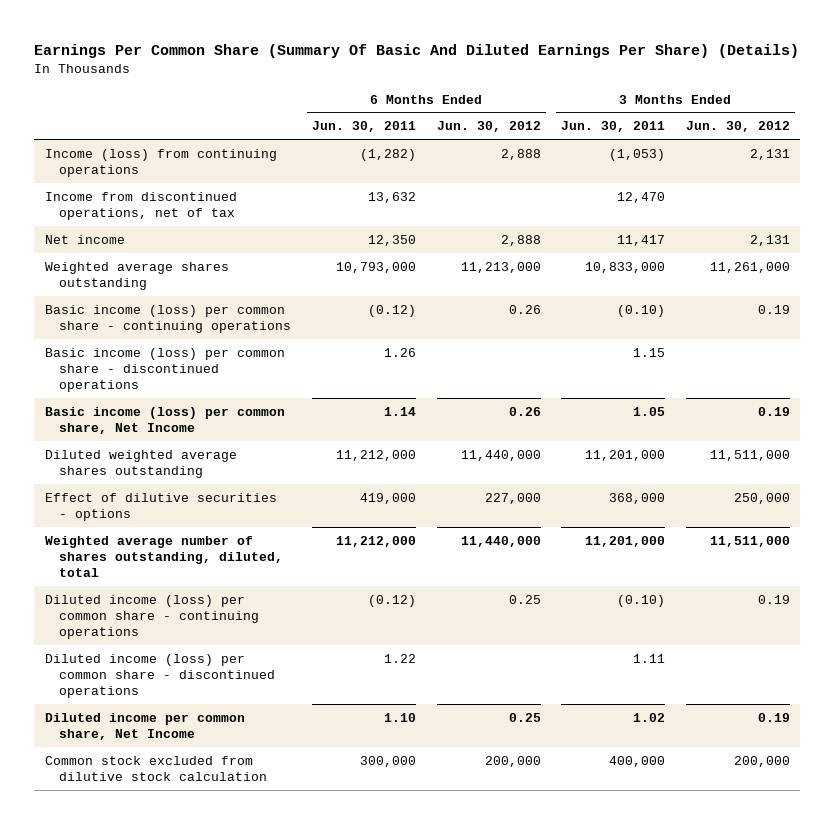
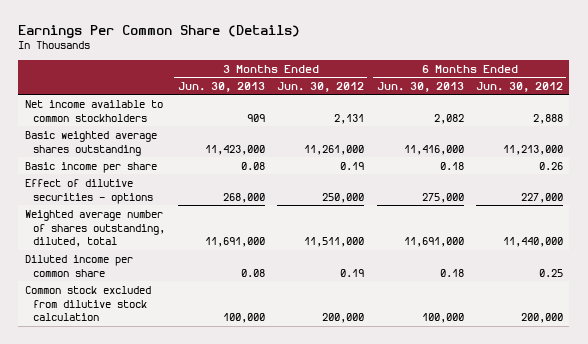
[34,43,800,58] Earnings Per Common Share (Summary Of Basic And Diluted Earnings Per Share) (Details) -> [18,24,301,38] Earnings Per Common Share (Details)
[312,121,417,133] Jun. 30, 2011 -> none
[561,121,666,133] Jun. 30, 2011 -> none
none -> [177,81,265,92] Jun. 30, 2013
none -> [376,81,464,92] Jun. 30, 2013
[44,148,277,177] Income (loss) from continuing operations -> none
[44,191,237,220] Income from discontinued operations, net of tax -> none
[44,304,292,333] Basic income (loss) per common share - continuing operations -> none
[44,347,285,392] Basic income (loss) per common share - discontinued operations -> none
[44,449,237,478] Diluted weighted average shares outstanding -> none
[44,234,125,244] Net income -> [24,99,163,122] Net income available to common stockholders
[44,261,229,290] Weighted average shares outstanding -> [24,130,157,156] Basic weighted average shares outstanding
[44,406,285,434] Basic income (loss) per common share, Net Income -> [24,161,157,173] Basic income per share
[44,594,260,639] Diluted income (loss) per common share - continuing operations -> none
[44,653,276,698] Diluted income (loss) per common share - discontinued operations -> none
[44,712,245,740] Diluted income per common share, Net Income -> [24,254,133,277] Diluted income per common share

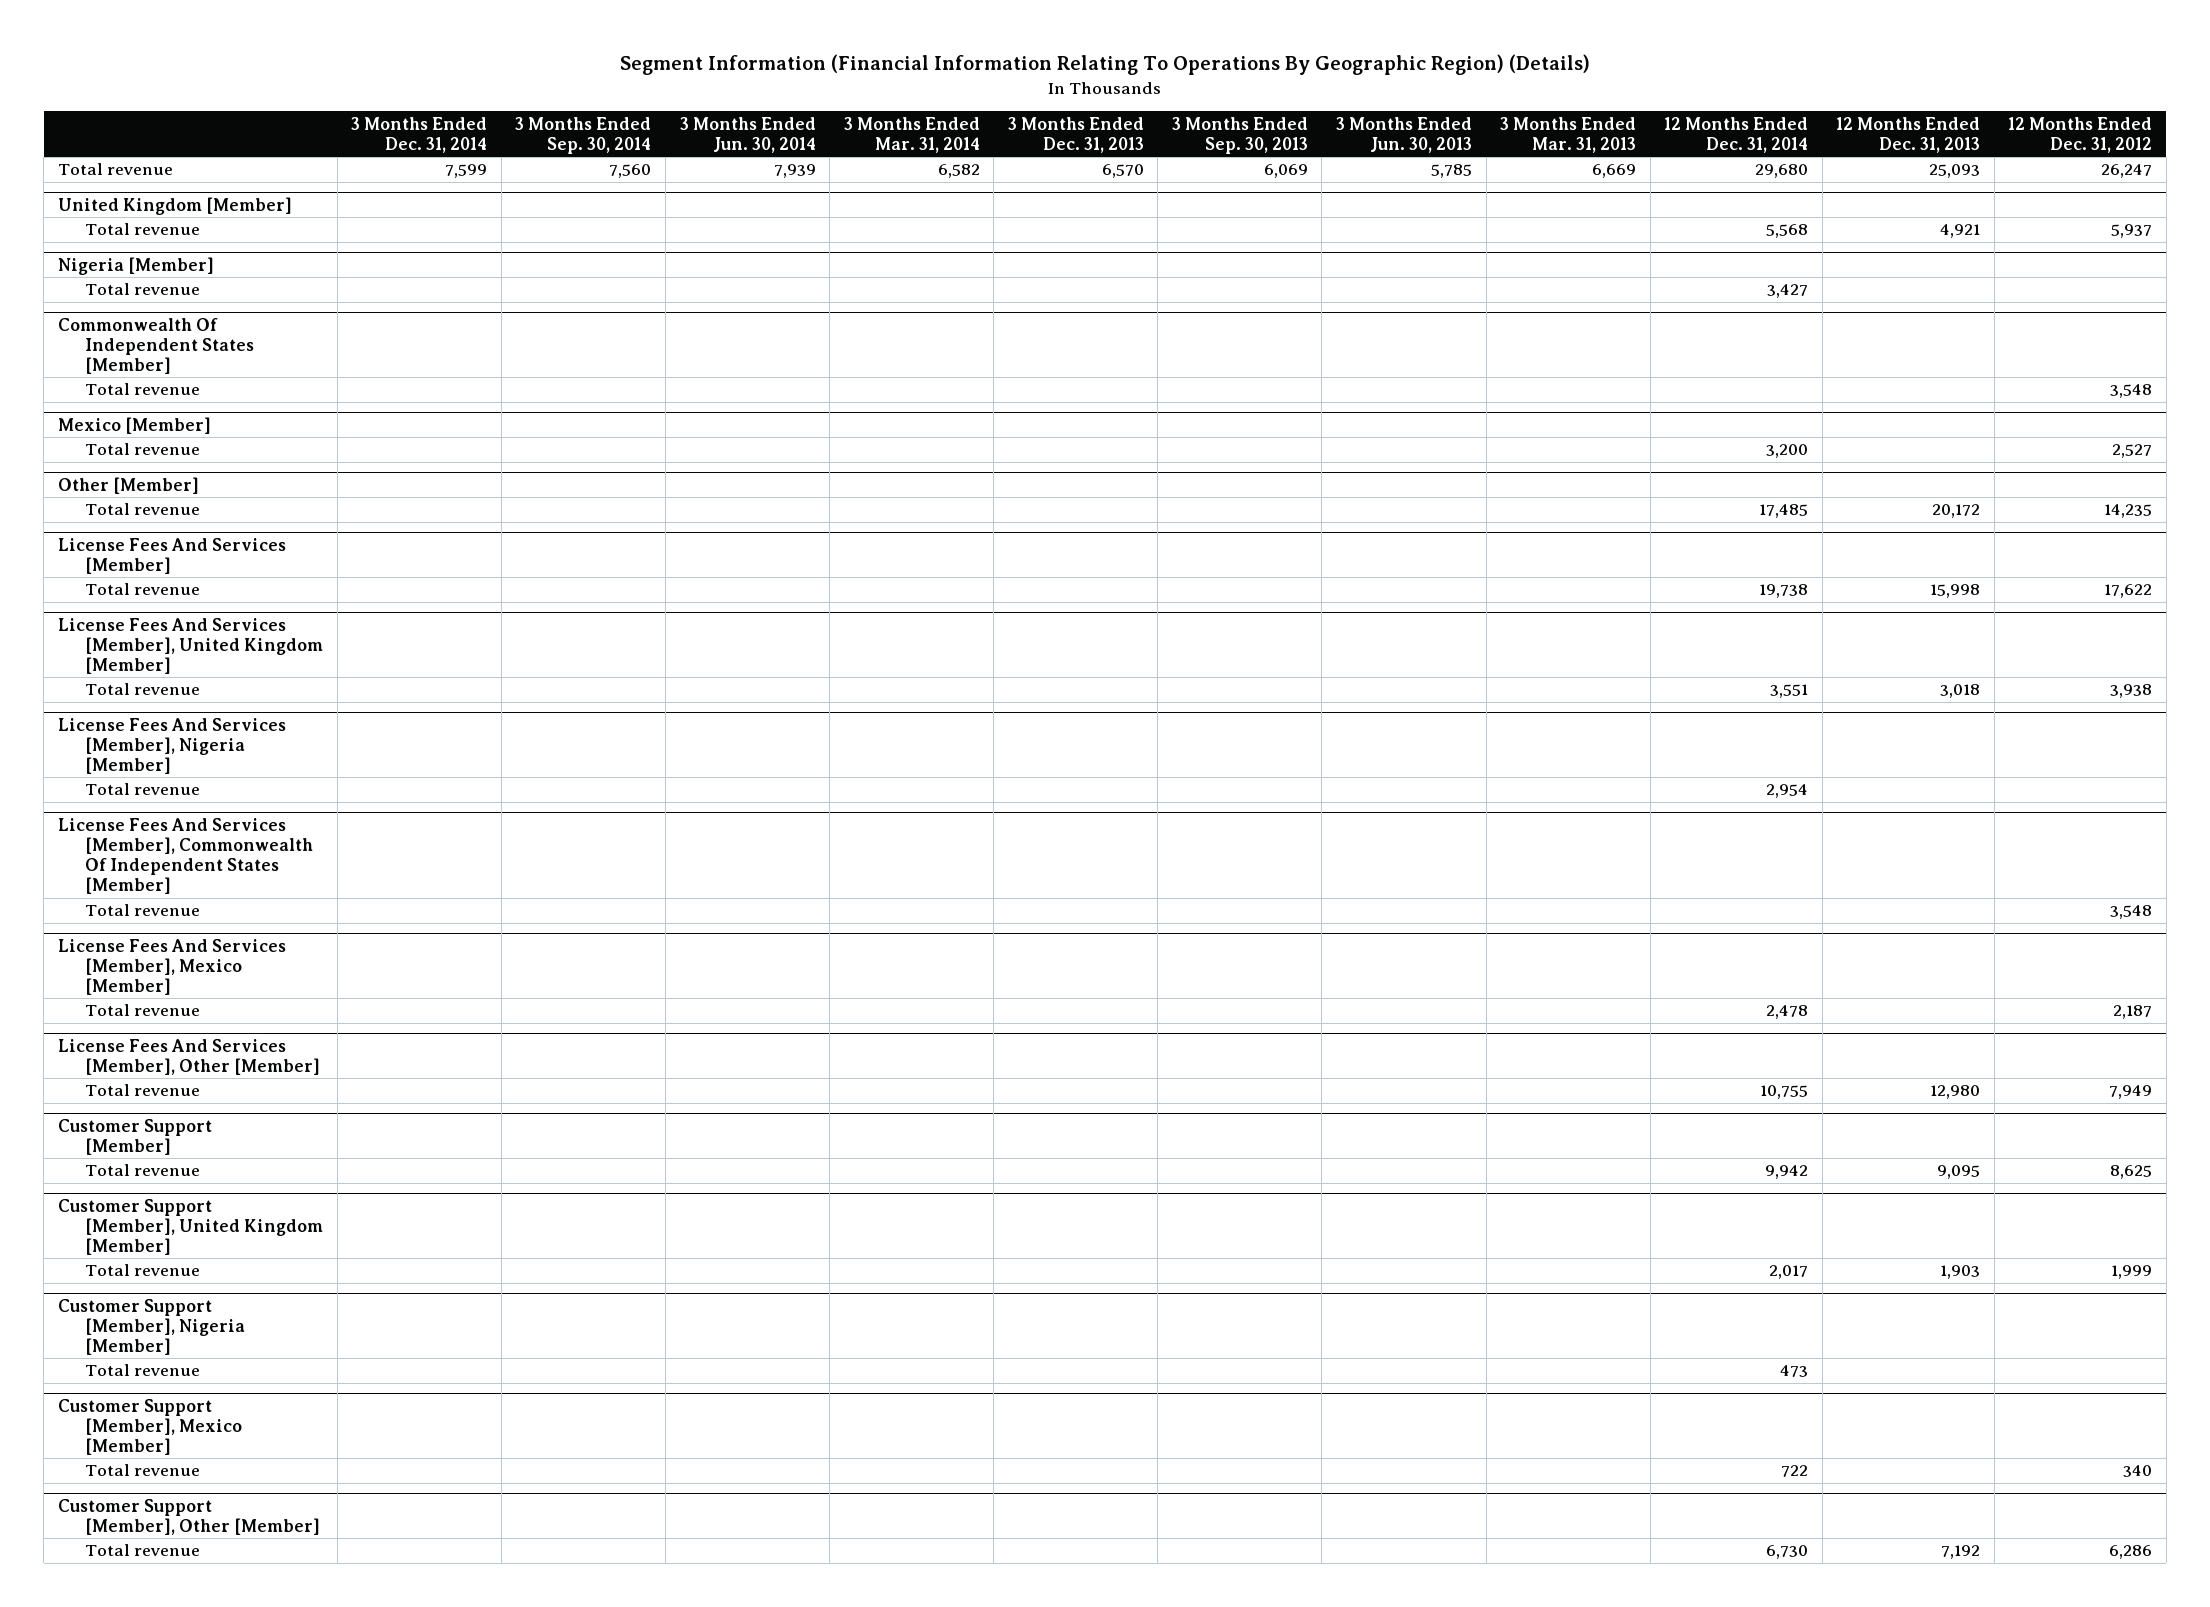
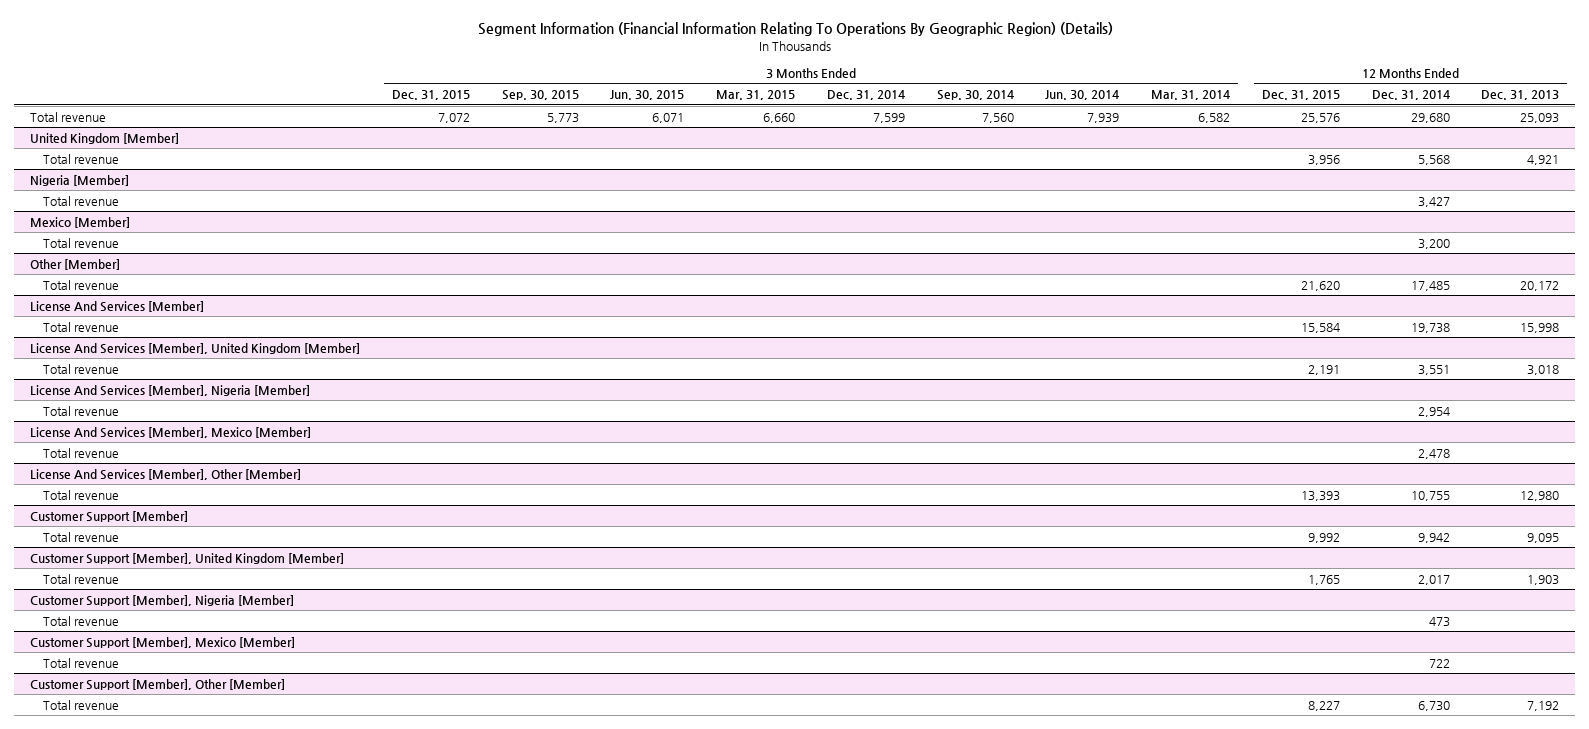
[1007,116,1144,153] 3 Months Ended Dec. 31, 2013 -> none
[1171,116,1308,154] 3 Months Ended Sep. 30, 2013 -> none
[1335,116,1472,153] 3 Months Ended Jun. 30, 2013 -> none
[1500,116,1637,153] 3 Months Ended Mar. 31, 2013 -> none
[2008,116,2153,153] 12 Months Ended Dec. 31, 2012 -> none
none -> [391,90,470,101] Dec. 31, 2015
none -> [501,90,579,101] Sep. 30, 2015
none -> [610,90,685,101] Jun. 30, 2015
none -> [716,90,796,101] Mar. 31, 2015
none -> [1261,90,1340,101] Dec. 31, 2015
[57,317,255,375] Commonwealth Of Independent States [Member] -> none
[85,383,201,396] Total revenue -> none
[57,537,286,574] License Fees And Services [Member] -> [30,300,205,312] License And Services [Member]
[57,617,324,675] License Fees And Services [Member], United Kingdom [Member] -> [30,342,361,354] License And Services [Member], United Kingdom [Member]
[57,717,286,775] License Fees And Services [Member], Nigeria [Member] -> [30,384,311,396] License And Services [Member], Nigeria [Member]
[57,817,314,895] License Fees And Services [Member], Commonwealth Of Independent States [Member] -> none
[85,904,201,917] Total revenue -> none
[57,938,286,996] License Fees And Services [Member], Mexico [Member] -> [30,426,312,438] License And Services [Member], Mexico [Member]
[57,1038,321,1075] License Fees And Services [Member], Other [Member] -> [30,468,302,480] License And Services [Member], Other [Member]

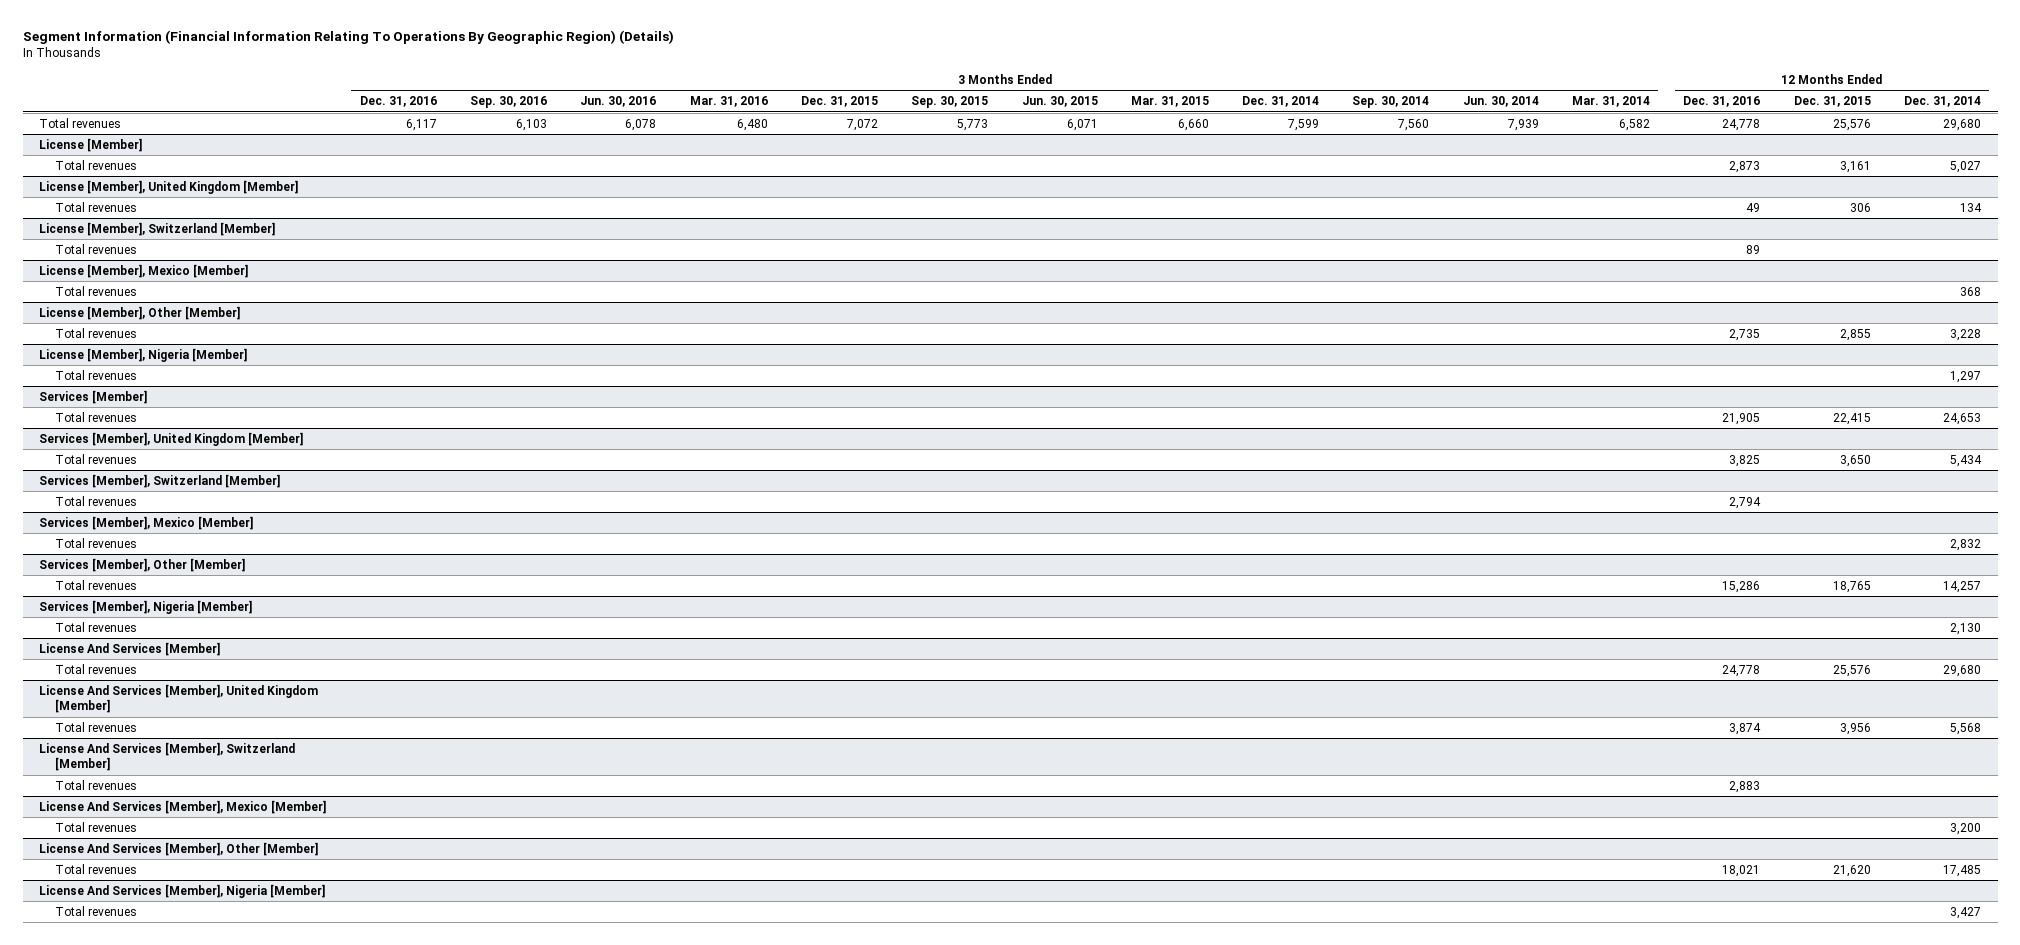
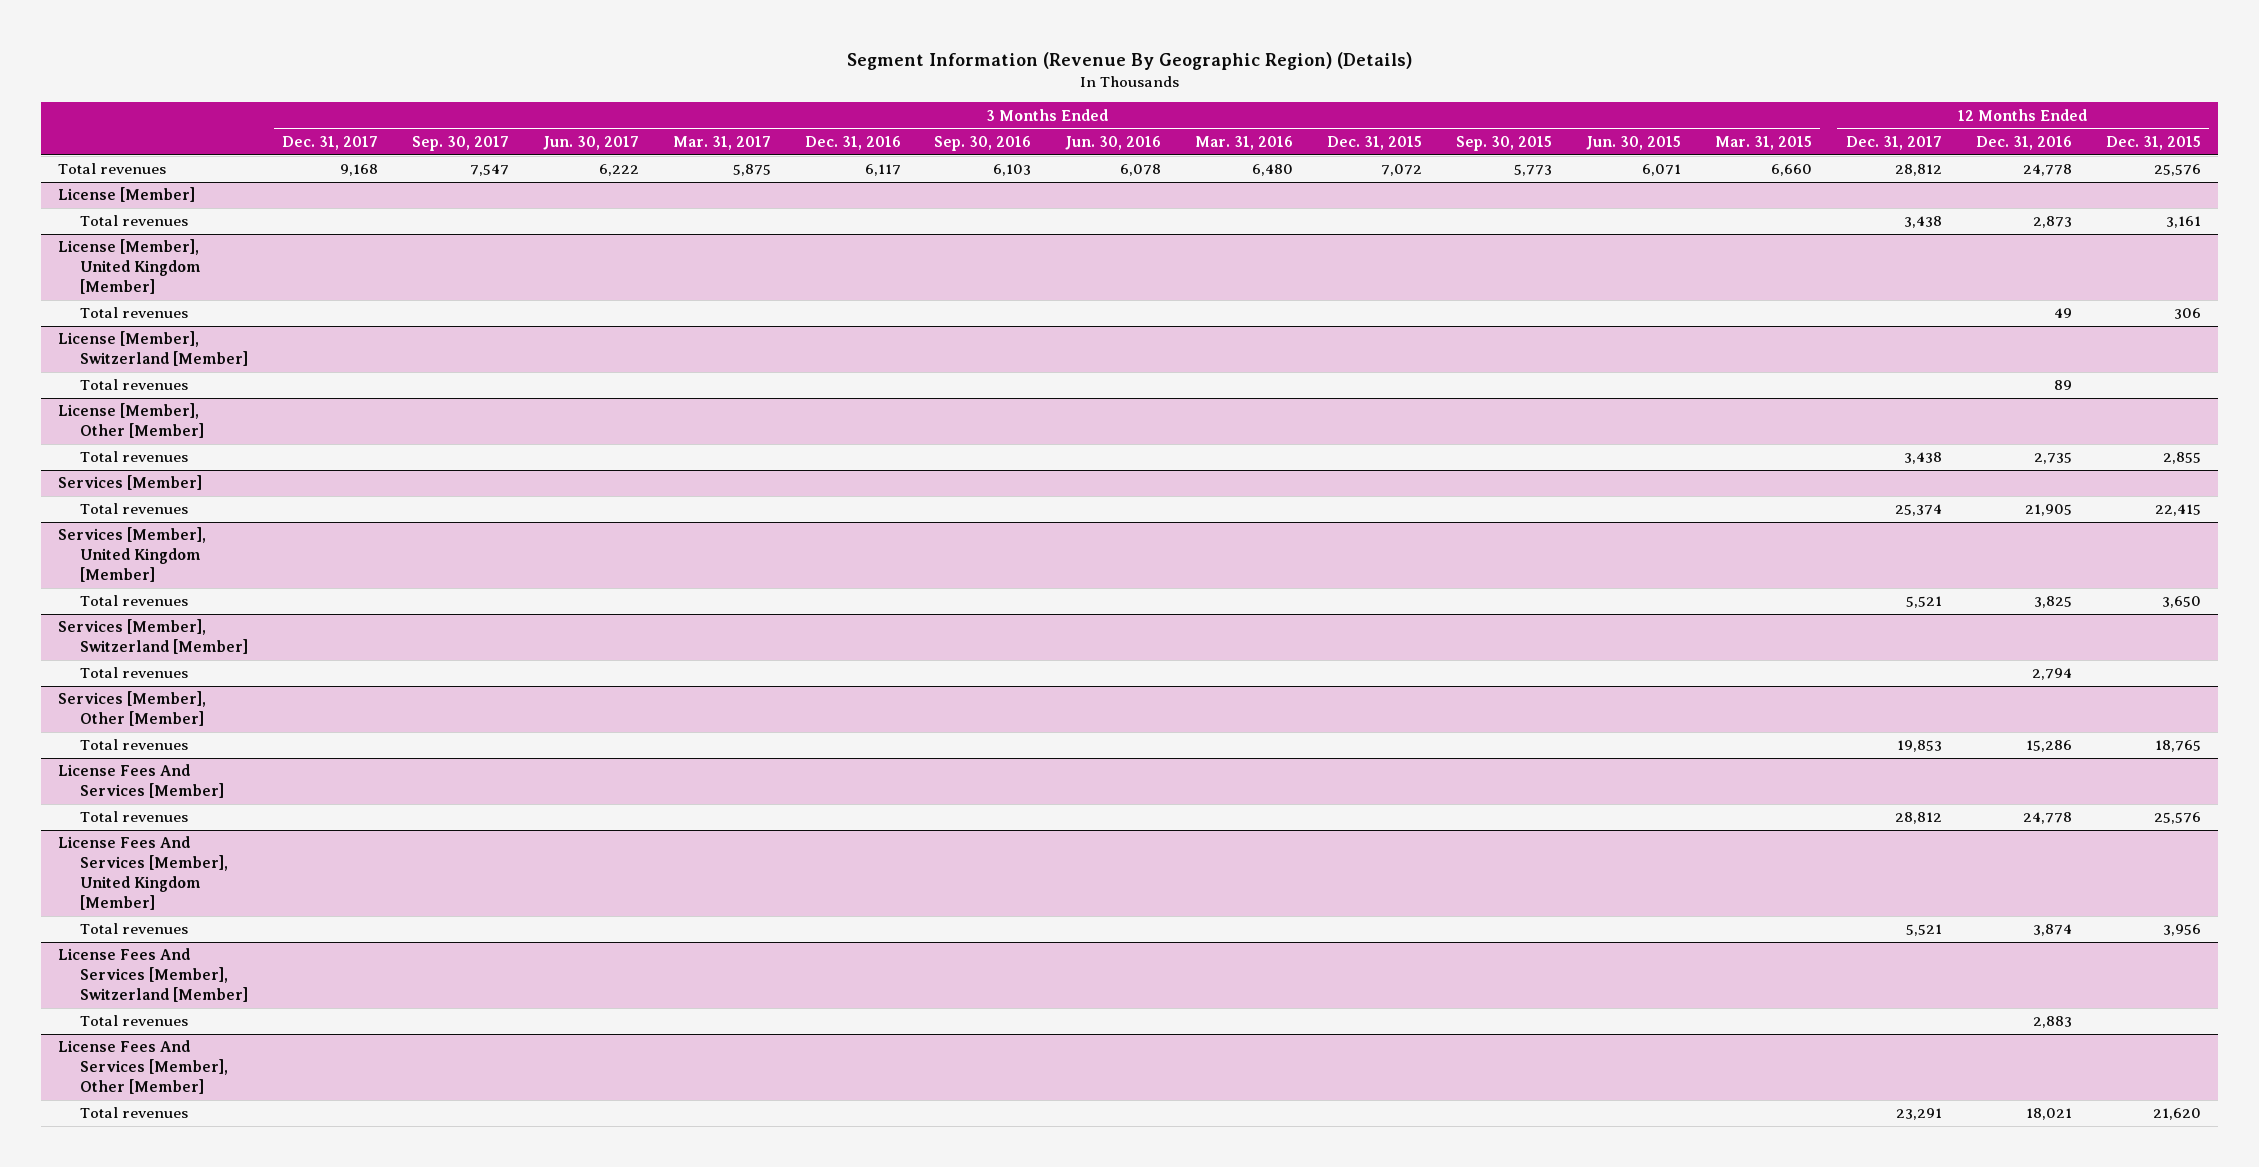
[22,30,674,45] Segment Information (Financial Information Relating To Operations By Geographic Region) (Details) -> [846,51,1412,70] Segment Information (Revenue By Geographic Region) (Details)
[1242,96,1320,108] Dec. 31, 2014 -> none
[1352,96,1430,109] Sep. 30, 2014 -> none
[1462,96,1539,108] Jun. 30, 2014 -> none
[1572,96,1651,108] Mar. 31, 2014 -> none
[1904,96,1982,108] Dec. 31, 2014 -> none
none -> [281,136,378,151] Dec. 31, 2017
none -> [411,136,509,152] Sep. 30, 2017
none -> [542,136,639,151] Jun. 30, 2017
none -> [672,136,771,151] Mar. 31, 2017
none -> [1845,136,1942,151] Dec. 31, 2017
[39,263,249,278] License [Member], Mexico [Member] -> none
[54,285,137,296] Total revenues -> none
[39,347,248,362] License [Member], Nigeria [Member] -> none
[54,369,137,380] Total revenues -> none
[39,515,254,530] Services [Member], Mexico [Member] -> none
[54,537,137,548] Total revenues -> none
[39,599,253,614] Services [Member], Nigeria [Member] -> none
[54,621,137,632] Total revenues -> none
[39,641,221,656] License And Services [Member] -> [58,764,225,799] License Fees And Services [Member]
[39,683,319,714] License And Services [Member], United Kingdom [Member] -> [58,836,229,910] License Fees And Services [Member], United Kingdom [Member]
[39,741,296,772] License And Services [Member], Switzerland [Member] -> [58,948,249,1003] License Fees And Services [Member], Switzerland [Member]
[39,799,327,814] License And Services [Member], Mexico [Member] -> none
[54,821,137,832] Total revenues -> none
[39,841,319,856] License And Services [Member], Other [Member] -> [58,1040,229,1095] License Fees And Services [Member], Other [Member]
[39,883,326,898] License And Services [Member], Nigeria [Member] -> none
[54,905,137,916] Total revenues -> none

